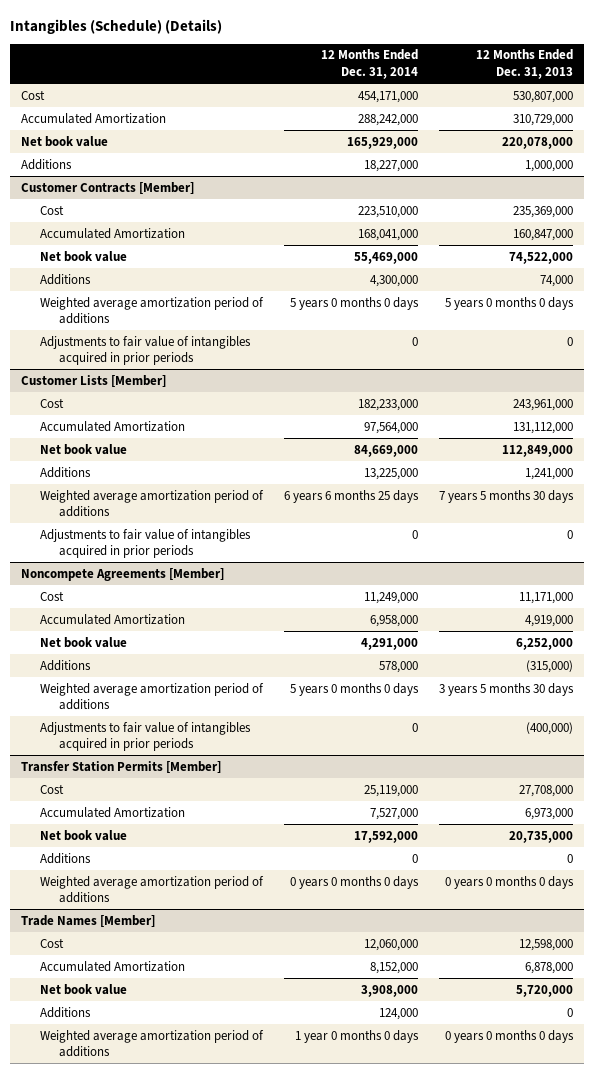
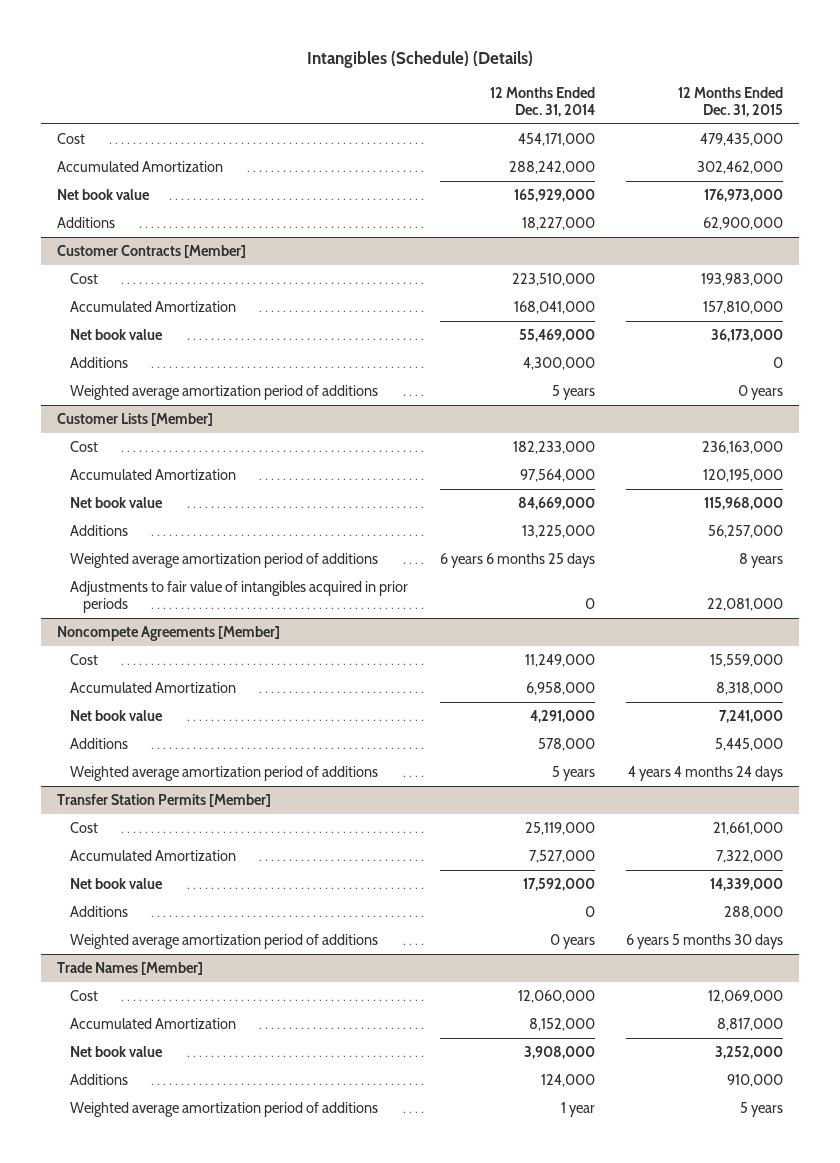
[476,49,574,79] 12 Months Ended Dec. 31, 2013 -> none
none -> [678,86,784,117] 12 Months Ended Dec. 31, 2015
[40,335,252,366] Adjustments to fair value of intangibles acquired in prior periods -> none
[290,296,420,310] 5 years 0 months 0 days -> [551,384,595,400] 5 years
[40,721,252,752] Adjustments to fair value of intangibles acquired in prior periods -> none
[290,682,420,696] 5 years 0 months 0 days -> [551,765,595,781] 5 years
[290,875,420,889] 0 years 0 months 0 days -> [549,933,595,949] 0 years
[295,1029,420,1043] 1 year 0 months 0 days -> [560,1101,595,1117] 1 year

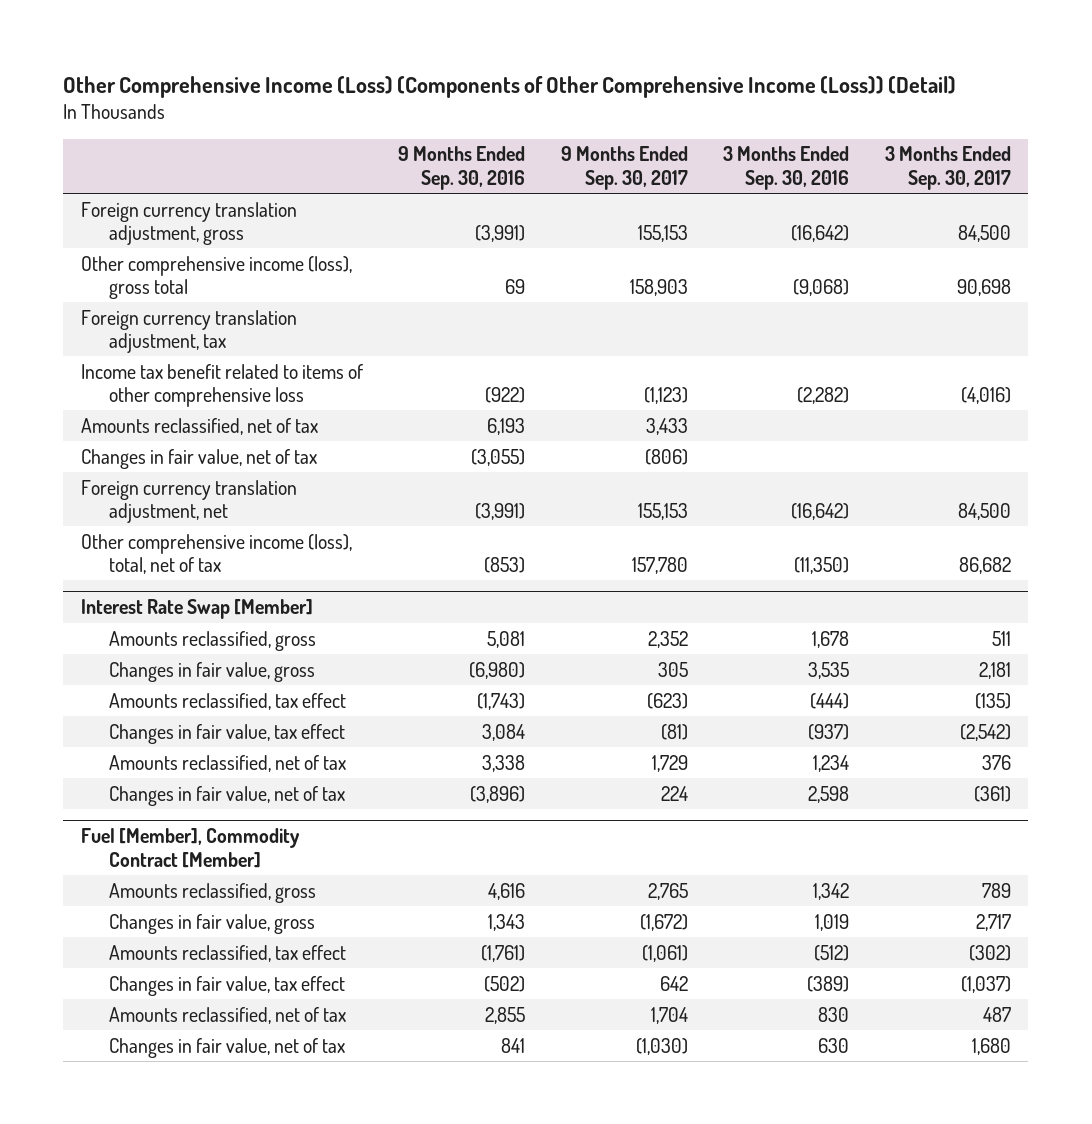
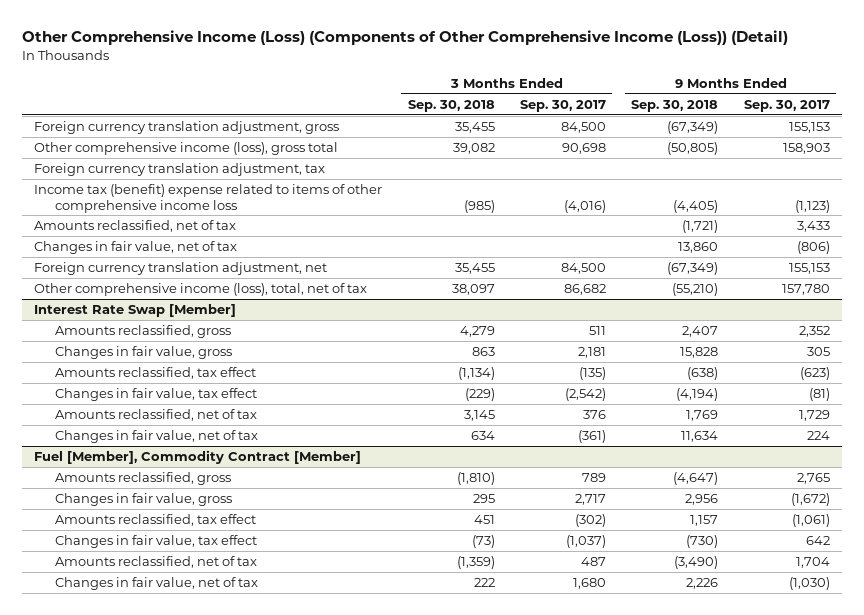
[398,146,526,190] 9 Months Ended Sep. 30, 2016 -> none
[723,146,850,190] 3 Months Ended Sep. 30, 2016 -> none
none -> [407,100,495,113] Sep. 30, 2018
none -> [631,100,719,113] Sep. 30, 2018
[81,363,364,407] Income tax benefit related to items of other comprehensive loss -> [34,184,383,213] Income tax (benefit) expense related to items of other comprehensive income loss

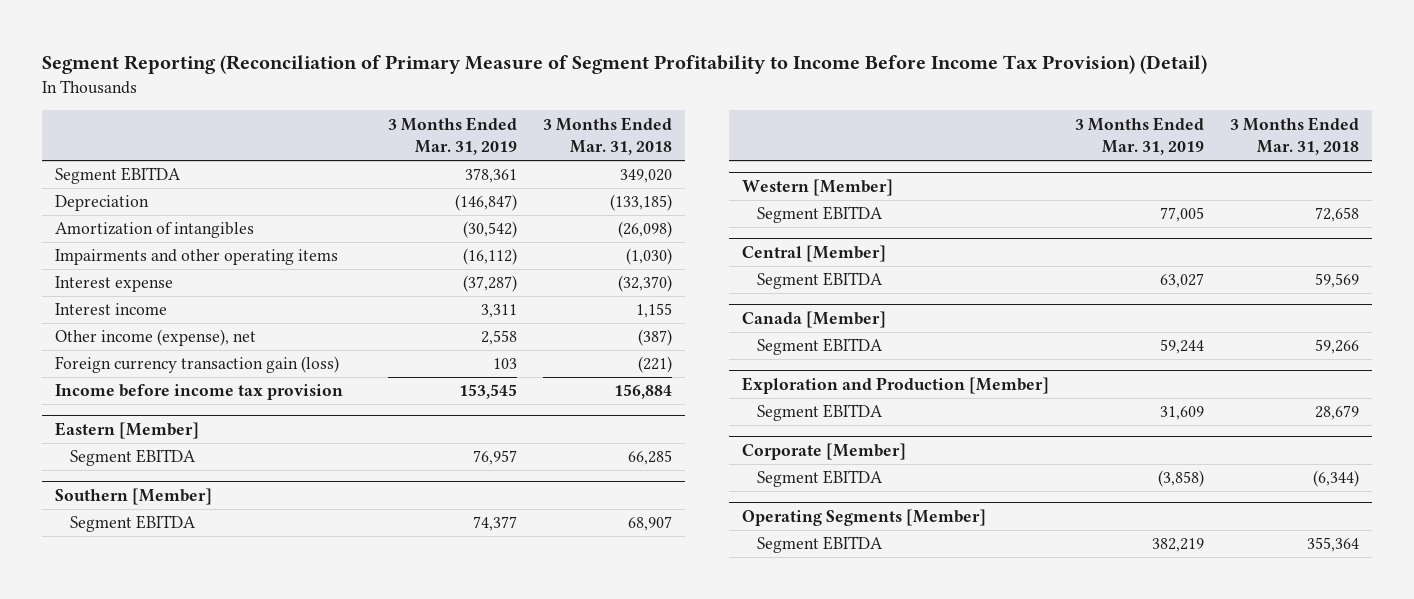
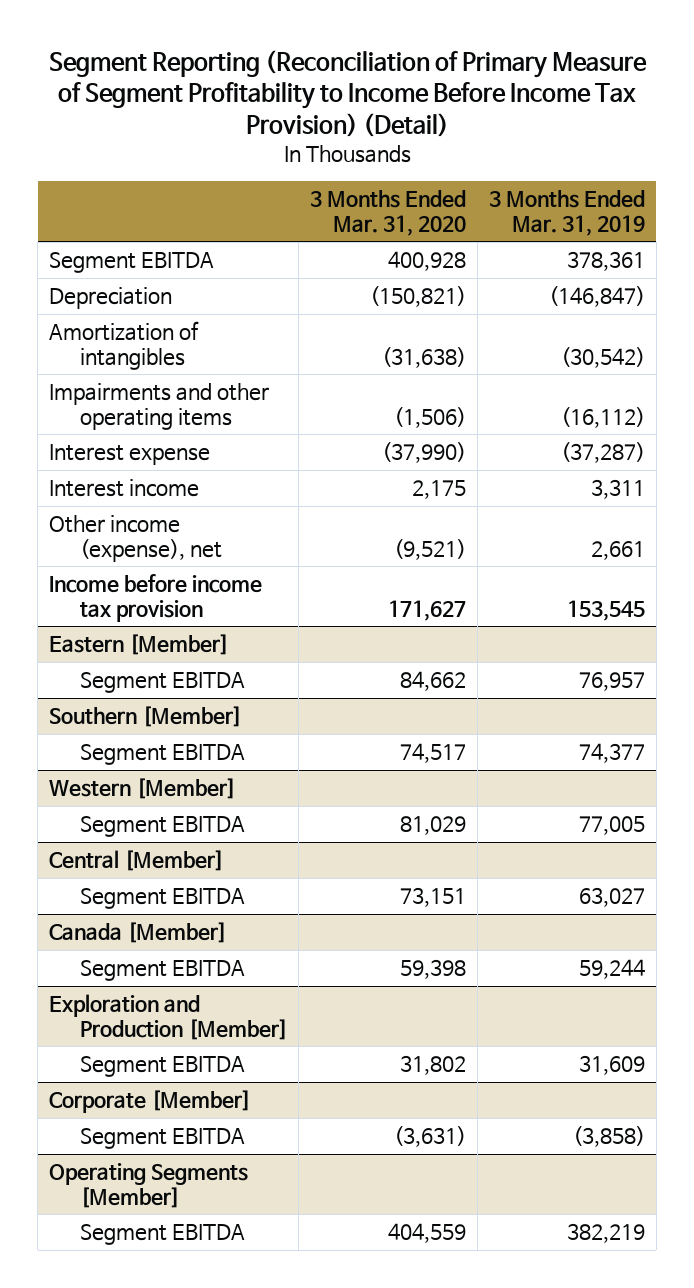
[542,116,672,156] 3 Months Ended Mar. 31, 2018 -> none
none -> [310,190,467,236] 3 Months Ended Mar. 31, 2020
[54,356,339,374] Foreign currency transaction gain (loss) -> none
[480,330,517,346] 2,558 -> [590,540,645,560] 2,661

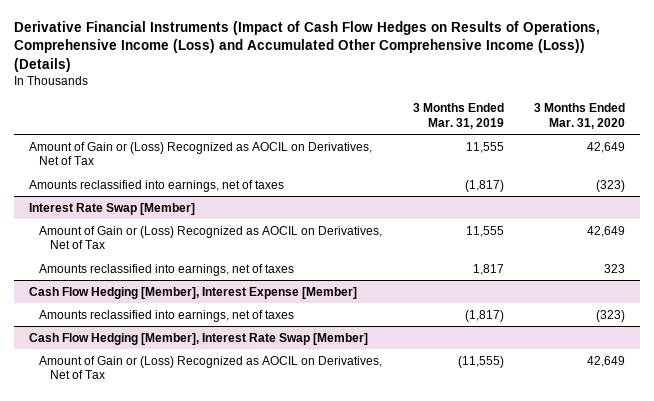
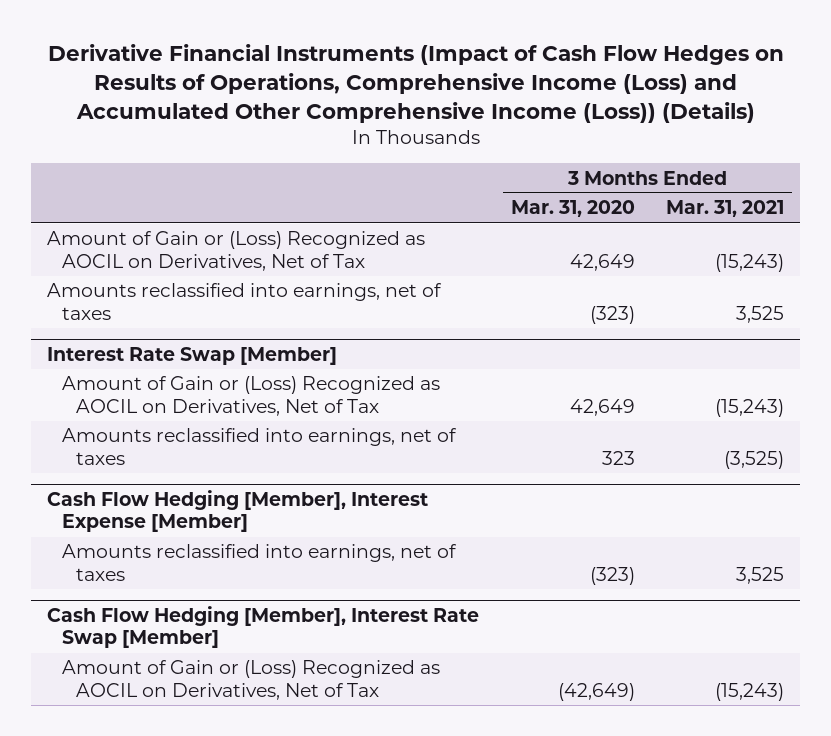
[412,103,504,129] 3 Months Ended Mar. 31, 2019 -> none
none -> [666,200,785,218] Mar. 31, 2021
[587,355,626,367] 42,649 -> [557,682,635,701] (42,649)

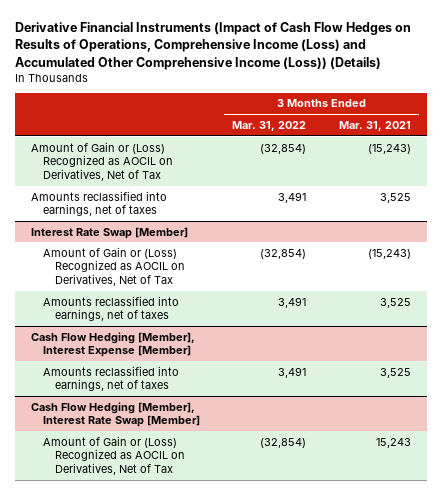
[510,200,635,218] Mar. 31, 2020 -> none
none -> [232,120,307,131] Mar. 31, 2022
[724,450,785,469] (3,525) -> [379,297,411,308] 3,525
[715,682,785,701] (15,243) -> [375,437,411,448] 15,243

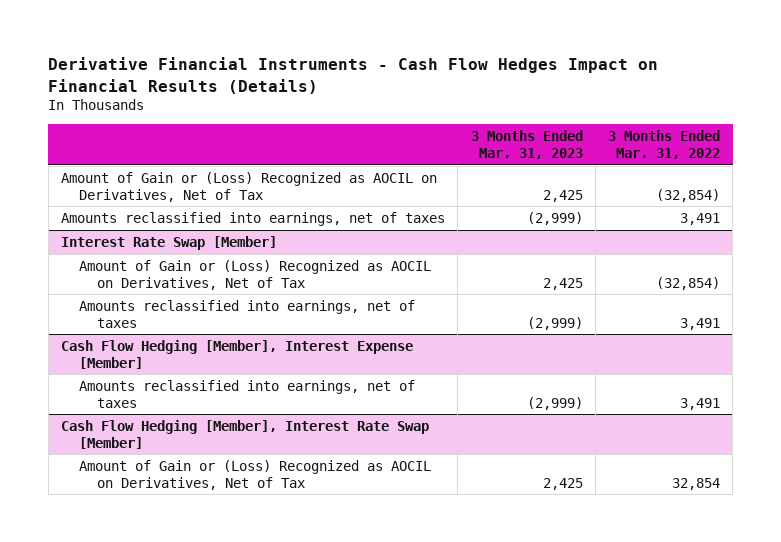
[15,22,412,70] Derivative Financial Instruments (Impact of Cash Flow Hedges on Results of Operations, Comprehensive Income (Loss) and Accumulated Other Comprehensive Income (Loss)) (Details) -> [48,57,659,94] Derivative Financial Instruments - Cash Flow Hedges Impact on Financial Results (Details)
[338,120,411,131] Mar. 31, 2021 -> none
none -> [470,130,583,160] 3 Months Ended Mar. 31, 2023
[260,437,307,448] (32,854) -> [672,477,721,490] 32,854

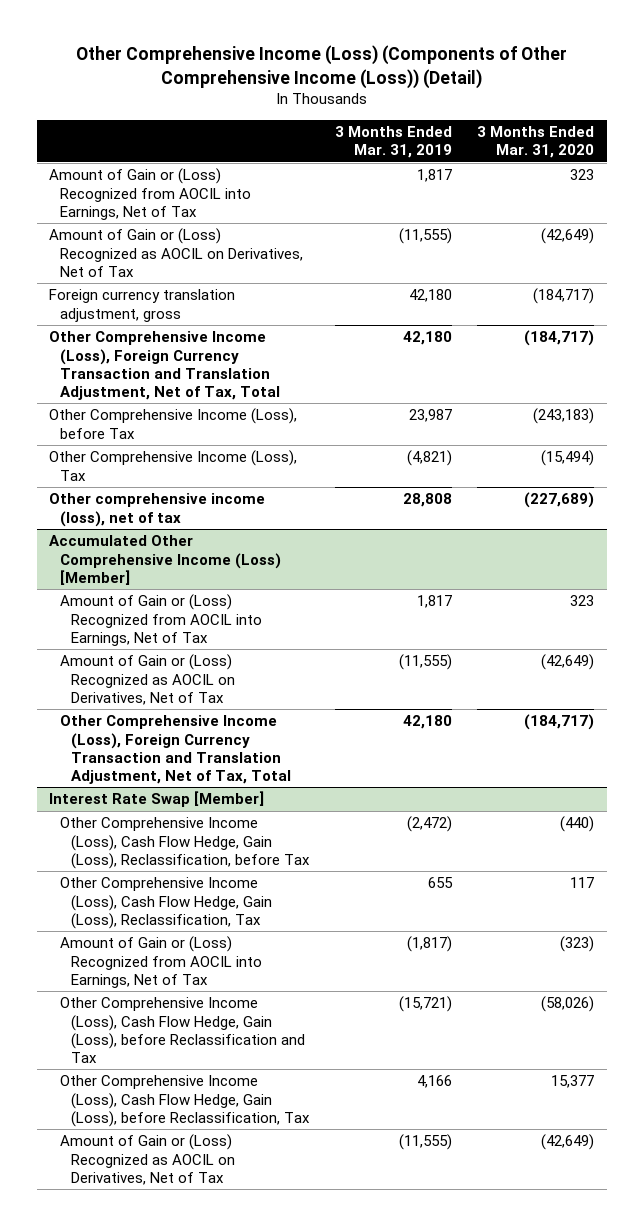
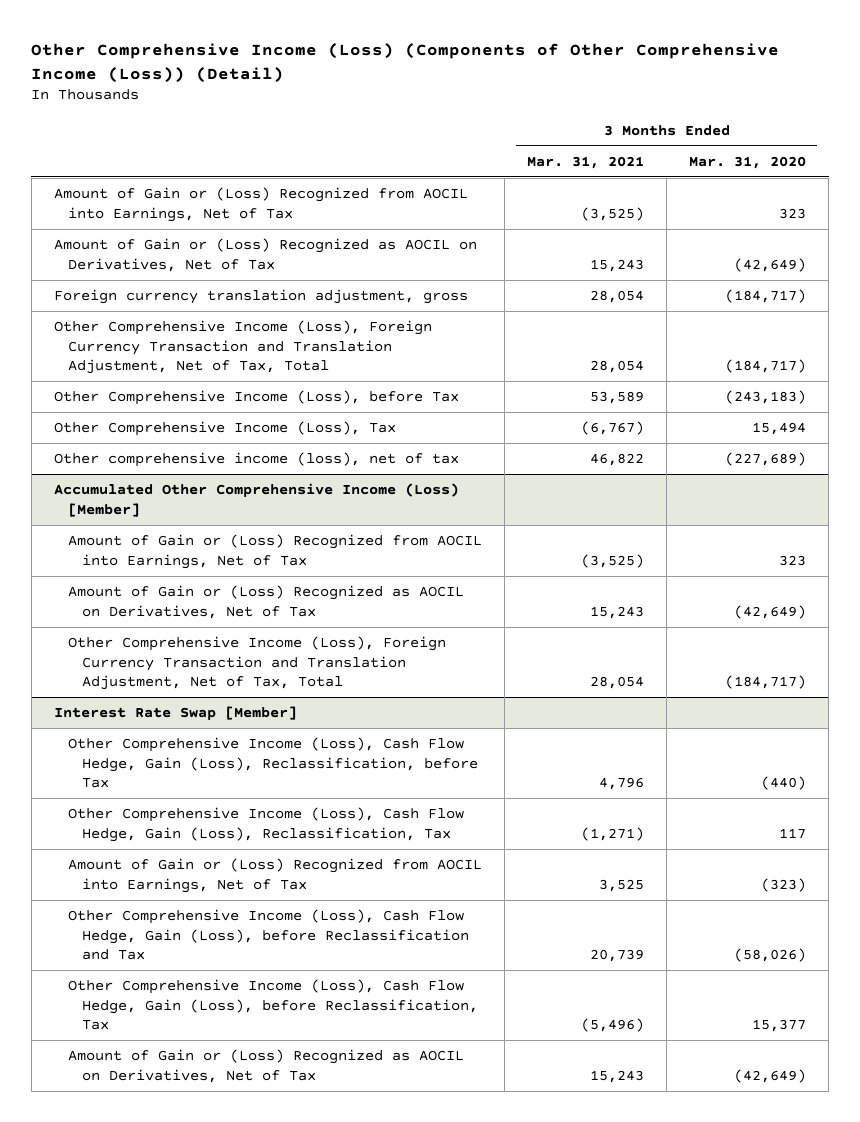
[334,125,452,159] 3 Months Ended Mar. 31, 2019 -> none
none -> [526,155,644,169] Mar. 31, 2021
[541,450,595,467] (15,494) -> [752,422,807,436] 15,494

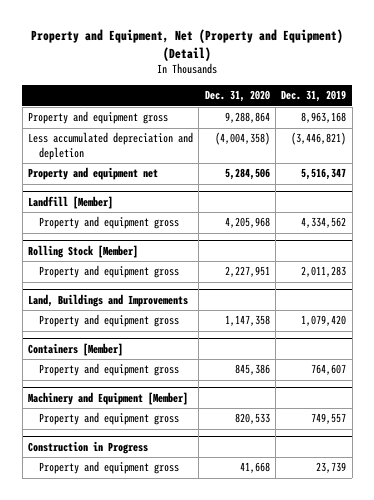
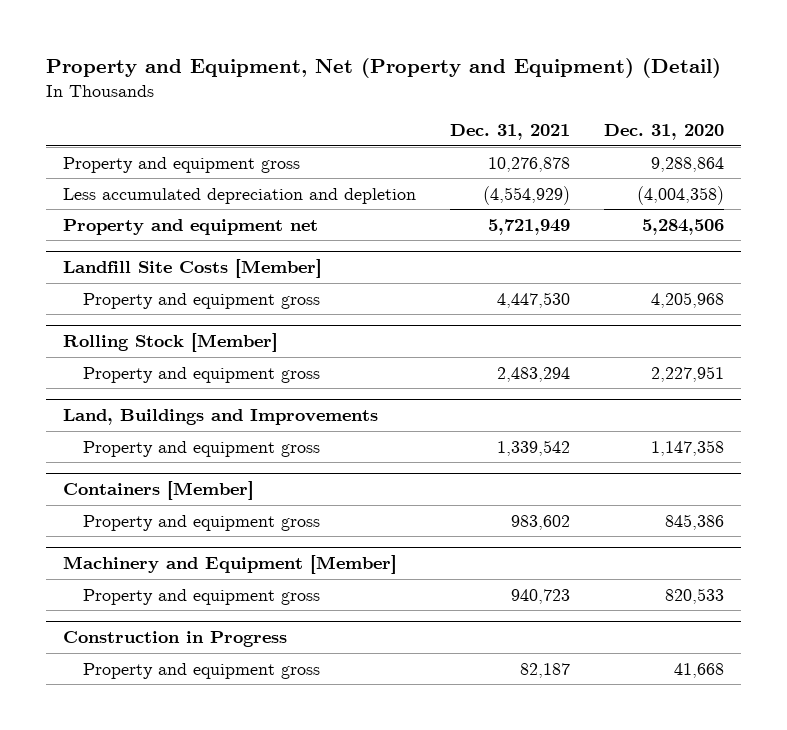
[281,90,347,103] Dec. 31, 2019 -> none
none -> [449,124,570,141] Dec. 31, 2021
[27,195,113,209] Landfill [Member] -> [62,258,322,278] Landfill Site Costs [Member]

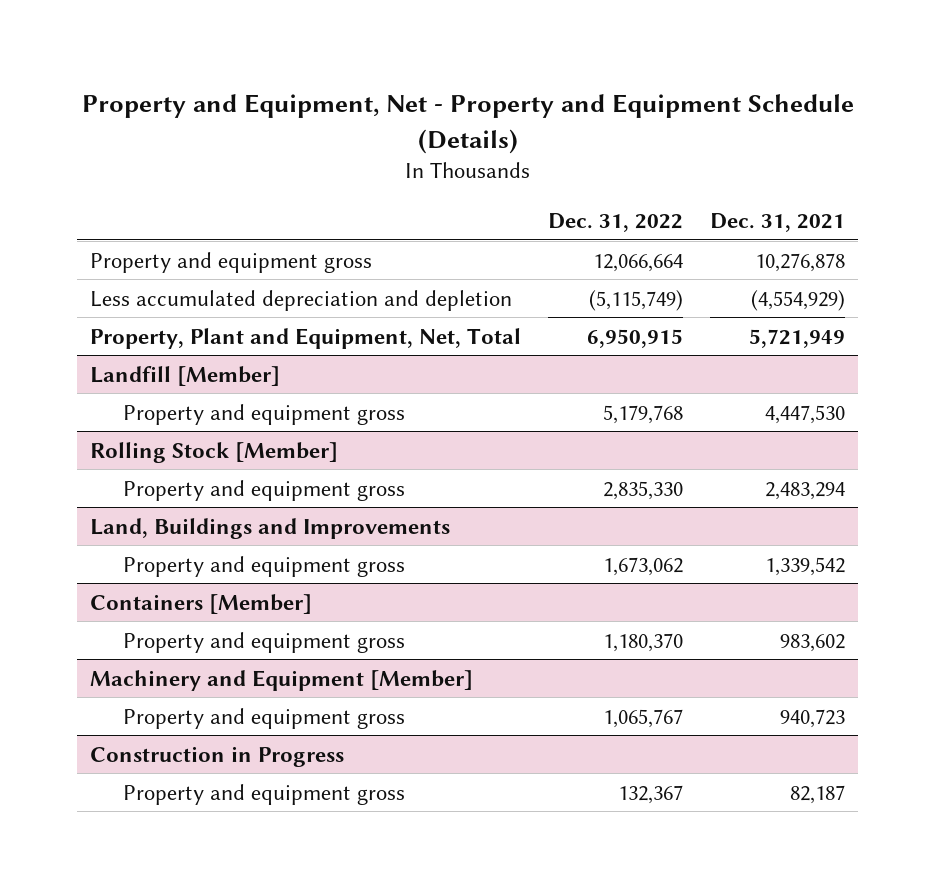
[45,58,721,79] Property and Equipment, Net (Property and Equipment) (Detail) -> [81,94,854,154] Property and Equipment, Net - Property and Equipment Schedule (Details)
[603,124,724,141] Dec. 31, 2020 -> none
none -> [548,212,684,232] Dec. 31, 2022
[62,218,318,235] Property and equipment net -> [90,327,522,349] Property, Plant and Equipment, Net, Total
[62,258,322,278] Landfill Site Costs [Member] -> [90,365,281,386] Landfill [Member]

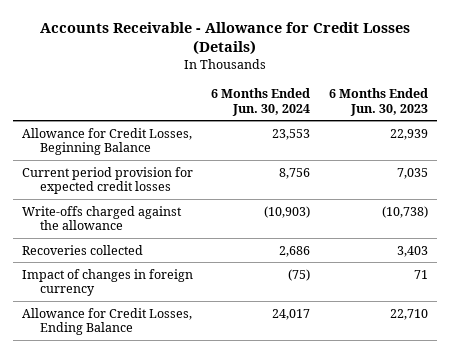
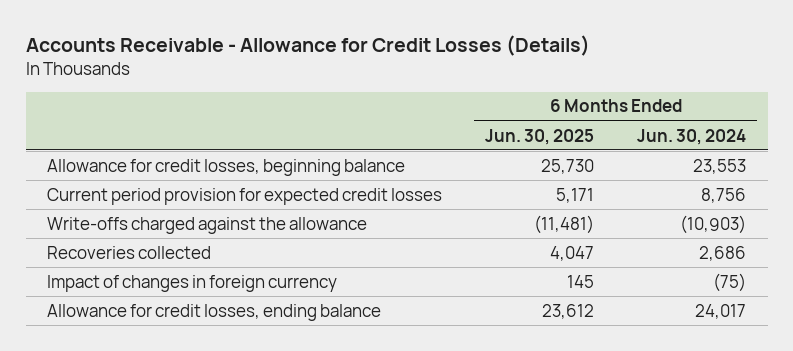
[328,87,428,116] 6 Months Ended Jun. 30, 2023 -> none
none -> [485,128,595,145] Jun. 30, 2025
[22,127,193,156] Allowance for Credit Losses, Beginning Balance -> [47,158,406,176] Allowance for credit losses, beginning balance
[22,307,193,336] Allowance for Credit Losses, Ending Balance -> [47,303,382,321] Allowance for credit losses, ending balance

